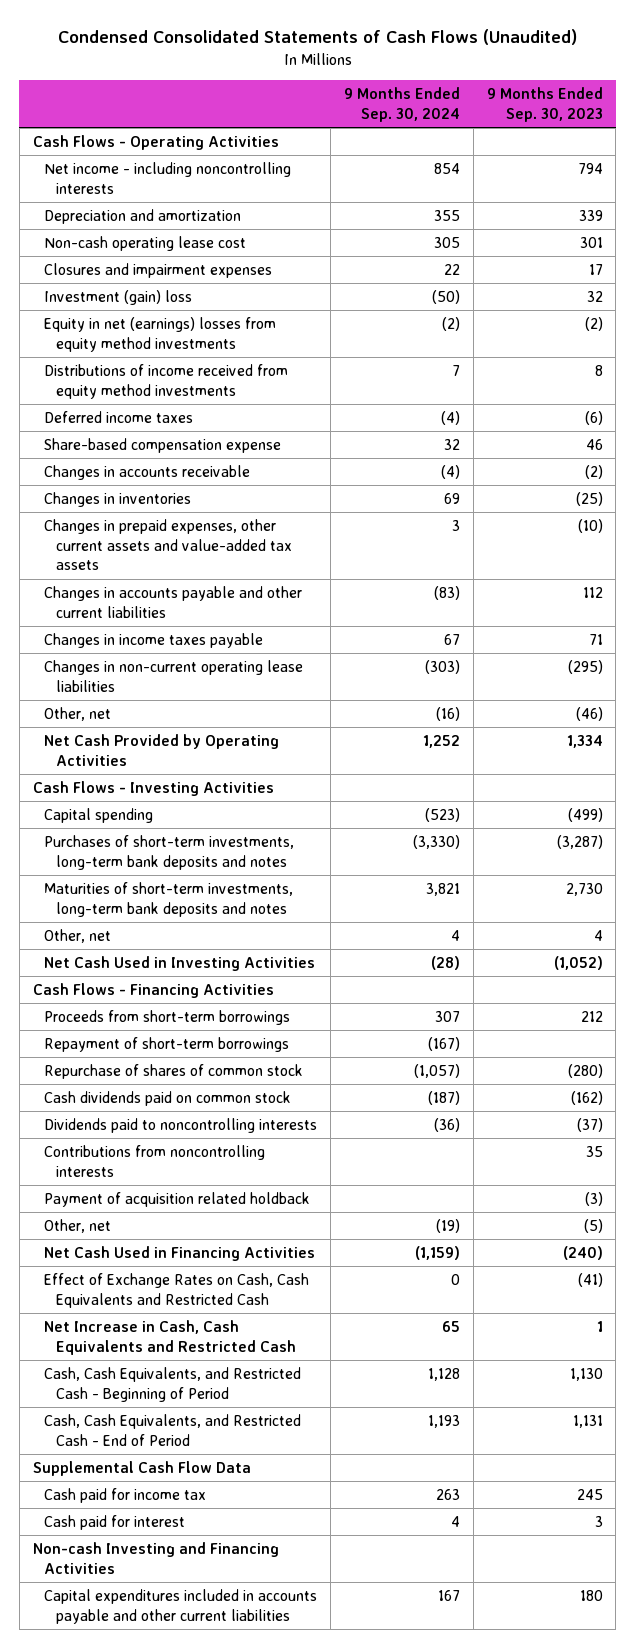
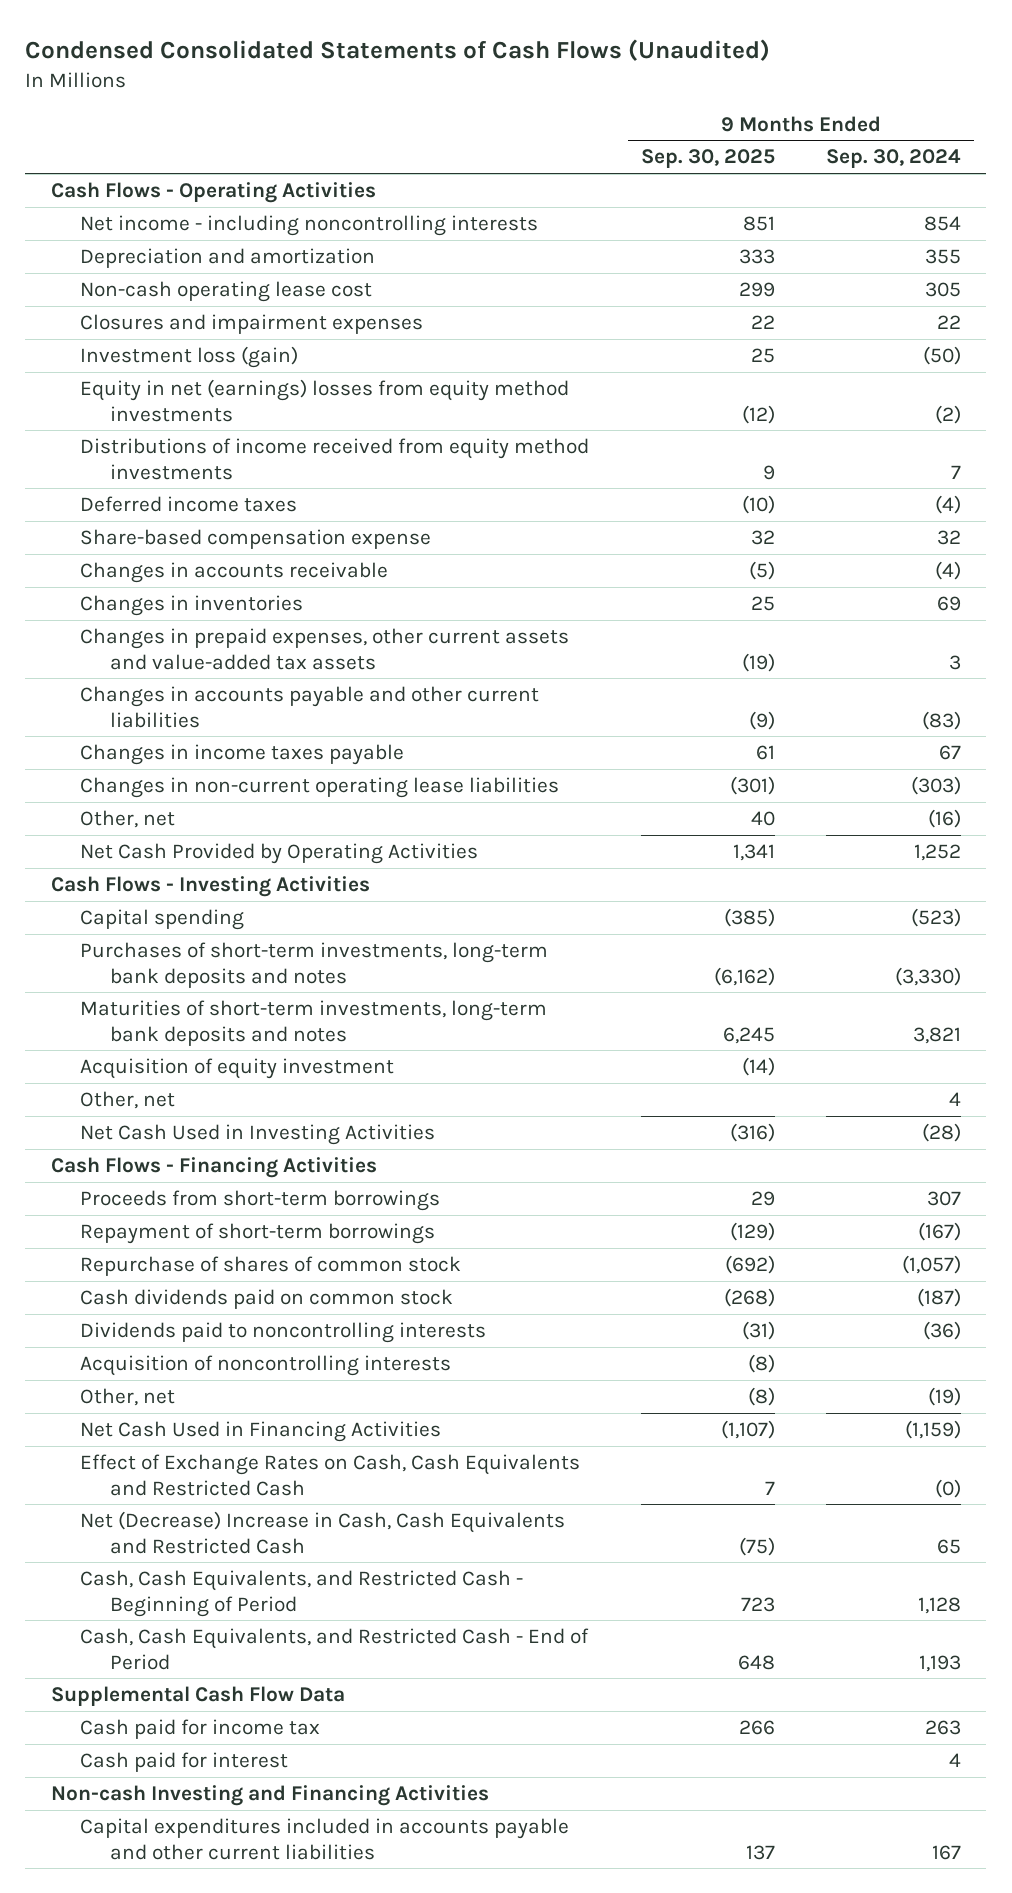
[486,87,603,122] 9 Months Ended Sep. 30, 2023 -> none
none -> [640,149,775,169] Sep. 30, 2025
[44,289,193,305] Investment (gain) loss -> [80,345,299,368] Investment loss (gain)
none -> [80,1057,395,1079] Acquisition of equity investment
[44,1144,266,1177] Contributions from noncontrolling interests -> none
[44,1191,311,1207] Payment of acquisition related holdback -> none
none -> [80,1354,452,1376] Acquisition of noncontrolling interests
[450,1273,460,1285] 0 -> [934,1478,961,1498] (0)
[44,1319,297,1355] Net Increase in Cash, Cash Equivalents and Restricted Cash -> [80,1510,566,1554] Net (Decrease) Increase in Cash, Cash Equivalents and Restricted Cash

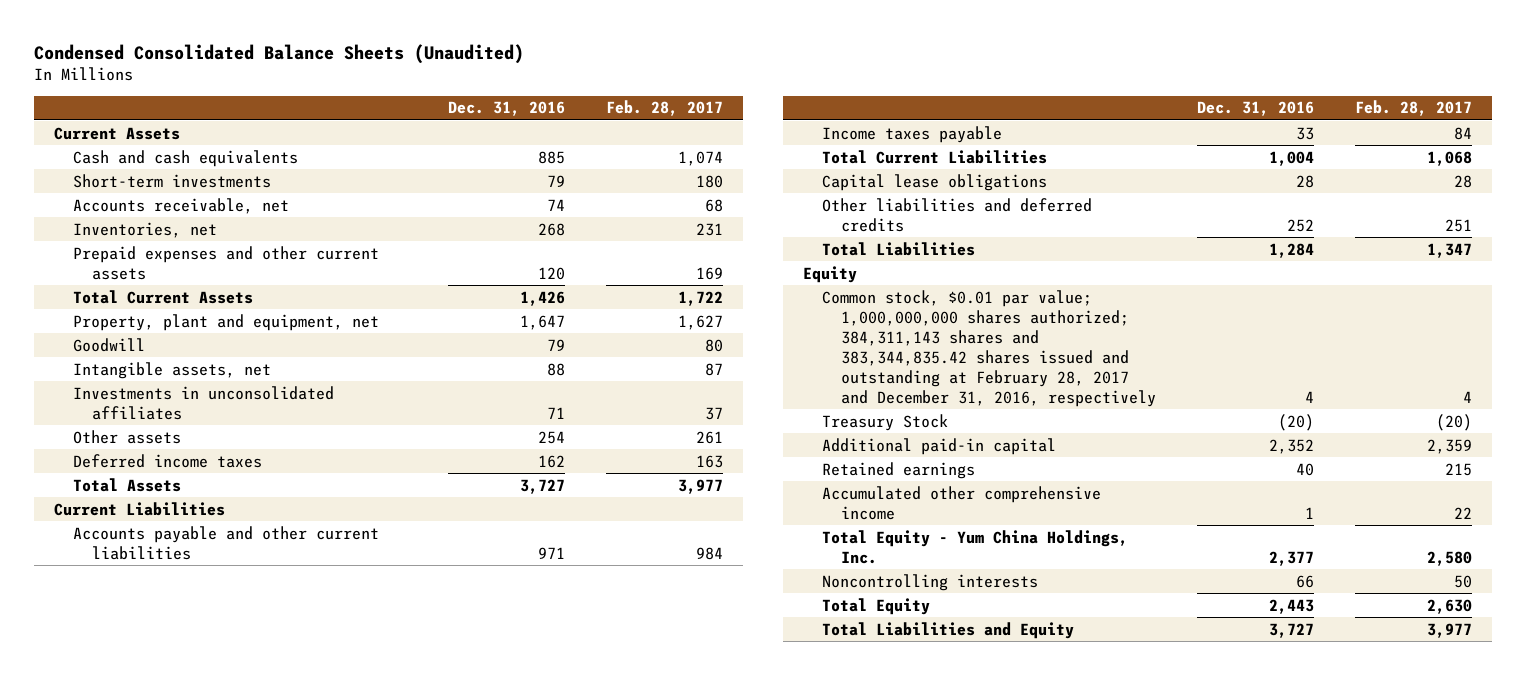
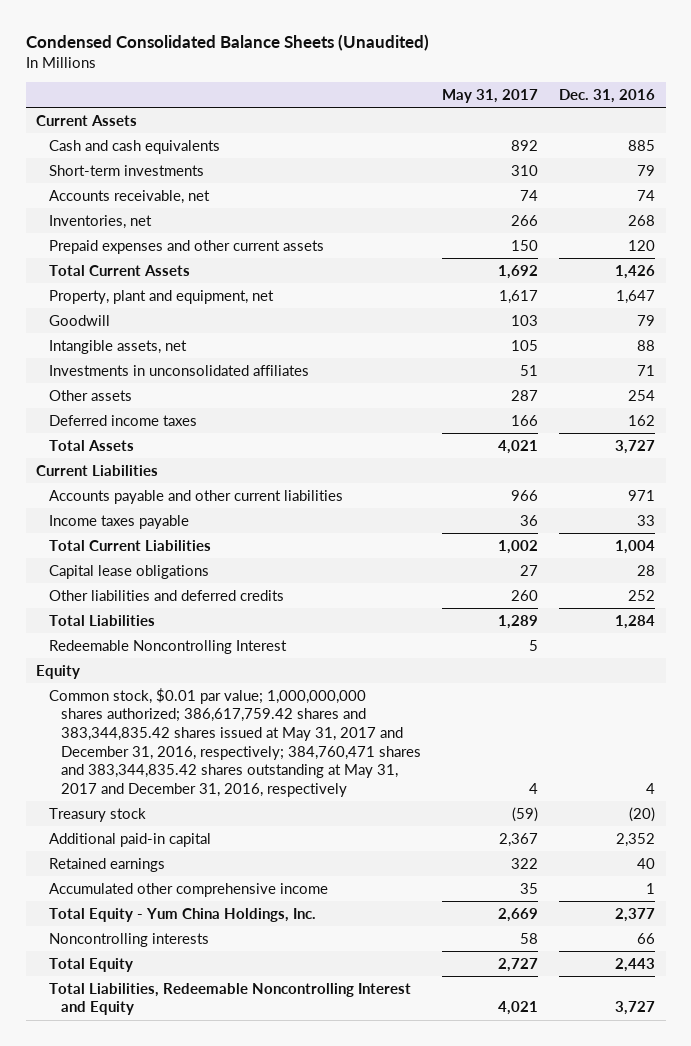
[605,100,723,117] Feb. 28, 2017 -> none
none -> [442,88,539,103] May 31, 2017
none -> [48,639,287,654] Redeemable Noncontrolling Interest
[822,289,1157,407] Common stock, $0.01 par value; 1,000,000,000 shares authorized; 384,311,143 shares and 383,344,835.42 shares issued and outstanding at February 28, 2017 and December 31, 2016, respectively -> [48,687,422,797] Common stock, $0.01 par value; 1,000,000,000 shares authorized; 386,617,759.42 shares and 383,344,835.42 shares issued at May 31, 2017 and December 31, 2016, respectively; 384,760,471 shares and 383,344,835.42 shares outstanding at May 31, 2017 and December 31, 2016, respectively
[822,413,949,431] Treasury Stock -> [48,807,146,822] Treasury stock
[822,621,1075,639] Total Liabilities and Equity -> [48,982,411,1016] Total Liabilities, Redeemable Noncontrolling Interest and Equity

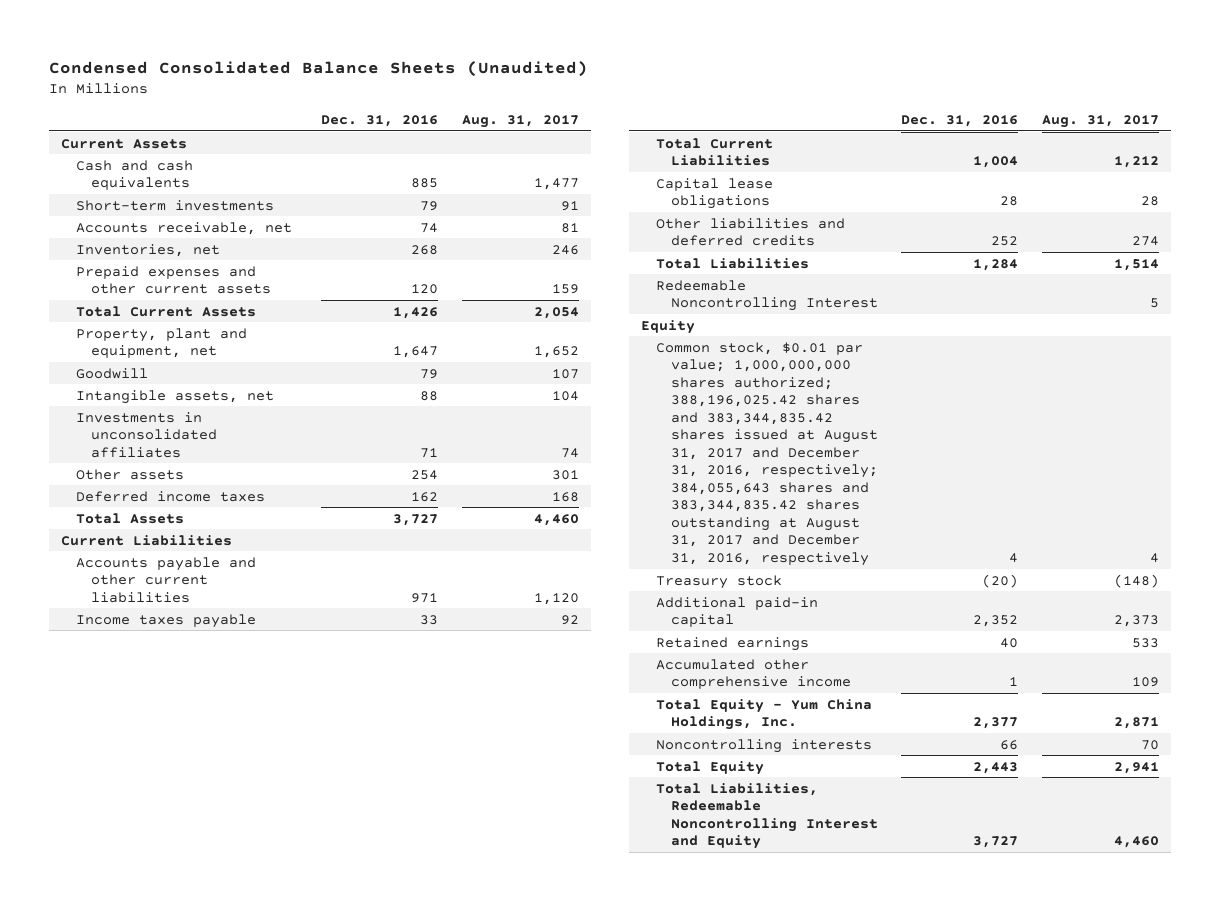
[442,88,539,103] May 31, 2017 -> none
none -> [462,115,580,129] Aug. 31, 2017
[48,687,422,797] Common stock, $0.01 par value; 1,000,000,000 shares authorized; 386,617,759.42 shares and 383,344,835.42 shares issued at May 31, 2017 and December 31, 2016, respectively; 384,760,471 shares and 383,344,835.42 shares outstanding at May 31, 2017 and December 31, 2016, respectively -> [655,341,878,567] Common stock, $0.01 par value; 1,000,000,000 shares authorized; 388,196,025.42 shares and 383,344,835.42 shares issued at August 31, 2017 and December 31, 2016, respectively; 384,055,643 shares and 383,344,835.42 shares outstanding at August 31, 2017 and December 31, 2016, respectively

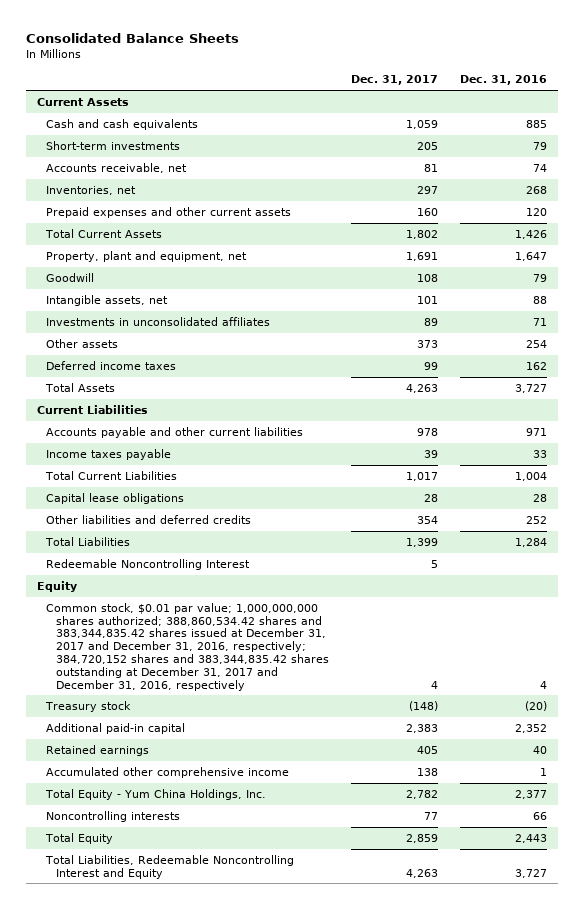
[49,60,589,77] Condensed Consolidated Balance Sheets (Unaudited) -> [25,32,239,43] Consolidated Balance Sheets
[462,115,580,129] Aug. 31, 2017 -> none
none -> [350,75,438,86] Dec. 31, 2017
[655,341,878,567] Common stock, $0.01 par value; 1,000,000,000 shares authorized; 388,196,025.42 shares and 383,344,835.42 shares issued at August 31, 2017 and December 31, 2016, respectively; 384,055,643 shares and 383,344,835.42 shares outstanding at August 31, 2017 and December 31, 2016, respectively -> [46,602,329,691] Common stock, $0.01 par value; 1,000,000,000 shares authorized; 388,860,534.42 shares and 383,344,835.42 shares issued at December 31, 2017 and December 31, 2016, respectively; 384,720,152 shares and 383,344,835.42 shares outstanding at December 31, 2017 and December 31, 2016, respectively

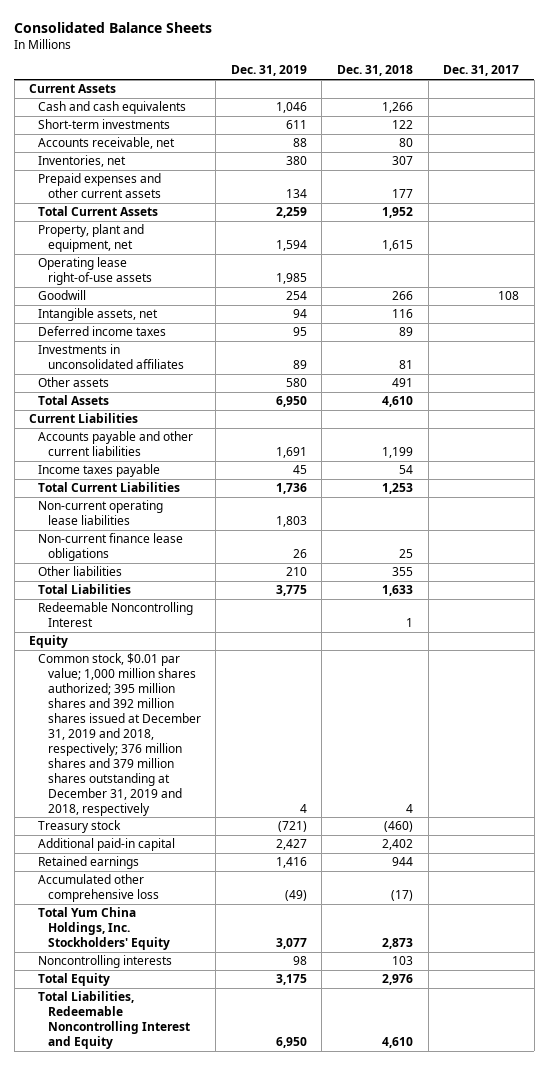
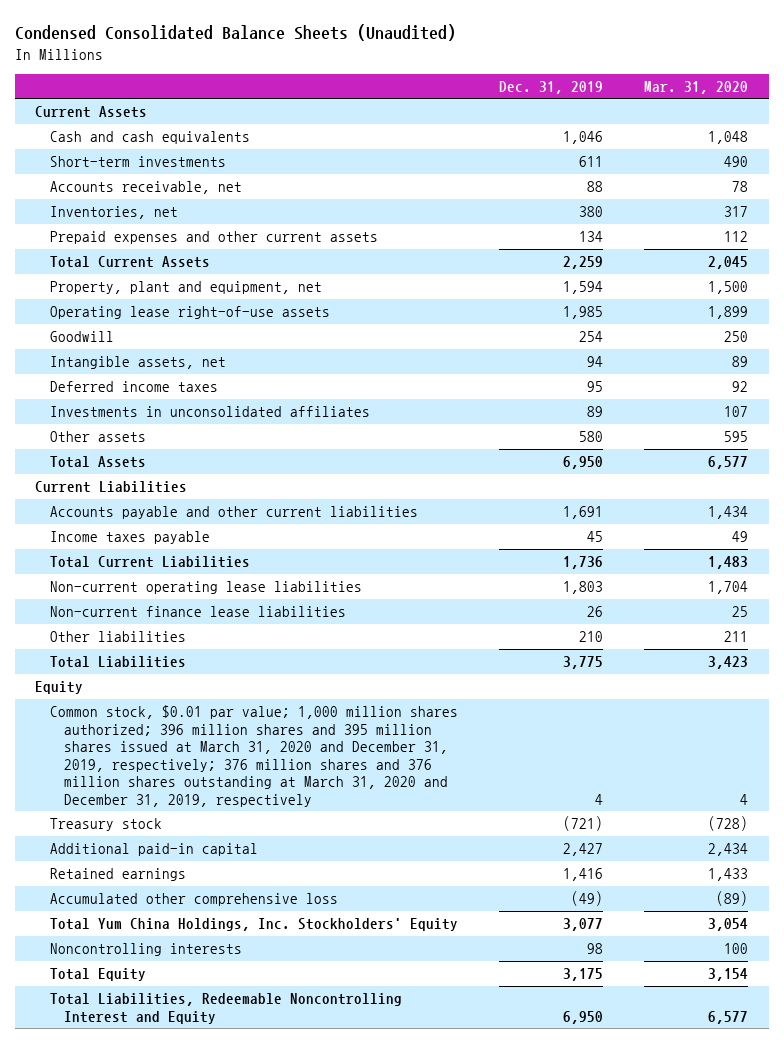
[14,21,213,33] Consolidated Balance Sheets -> [14,24,456,42] Condensed Consolidated Balance Sheets (Unaudited)
[337,65,414,77] Dec. 31, 2018 -> none
[443,65,520,77] Dec. 31, 2017 -> none
none -> [644,80,749,94] Mar. 31, 2020
[38,533,184,562] Non-current finance lease obligations -> [49,606,346,618] Non-current finance lease liabilities
[38,602,194,628] Redeemable Noncontrolling Interest -> none
[38,653,201,816] Common stock, $0.01 par value; 1,000 million shares authorized; 395 million shares and 392 million shares issued at December 31, 2019 and 2018, respectively; 376 million shares and 379 million shares outstanding at December 31, 2019 and 2018, respectively -> [49,705,458,807] Common stock, $0.01 par value; 1,000 million shares authorized; 396 million shares and 395 million shares issued at March 31, 2020 and December 31, 2019, respectively; 376 million shares and 376 million shares outstanding at March 31, 2020 and December 31, 2019, respectively

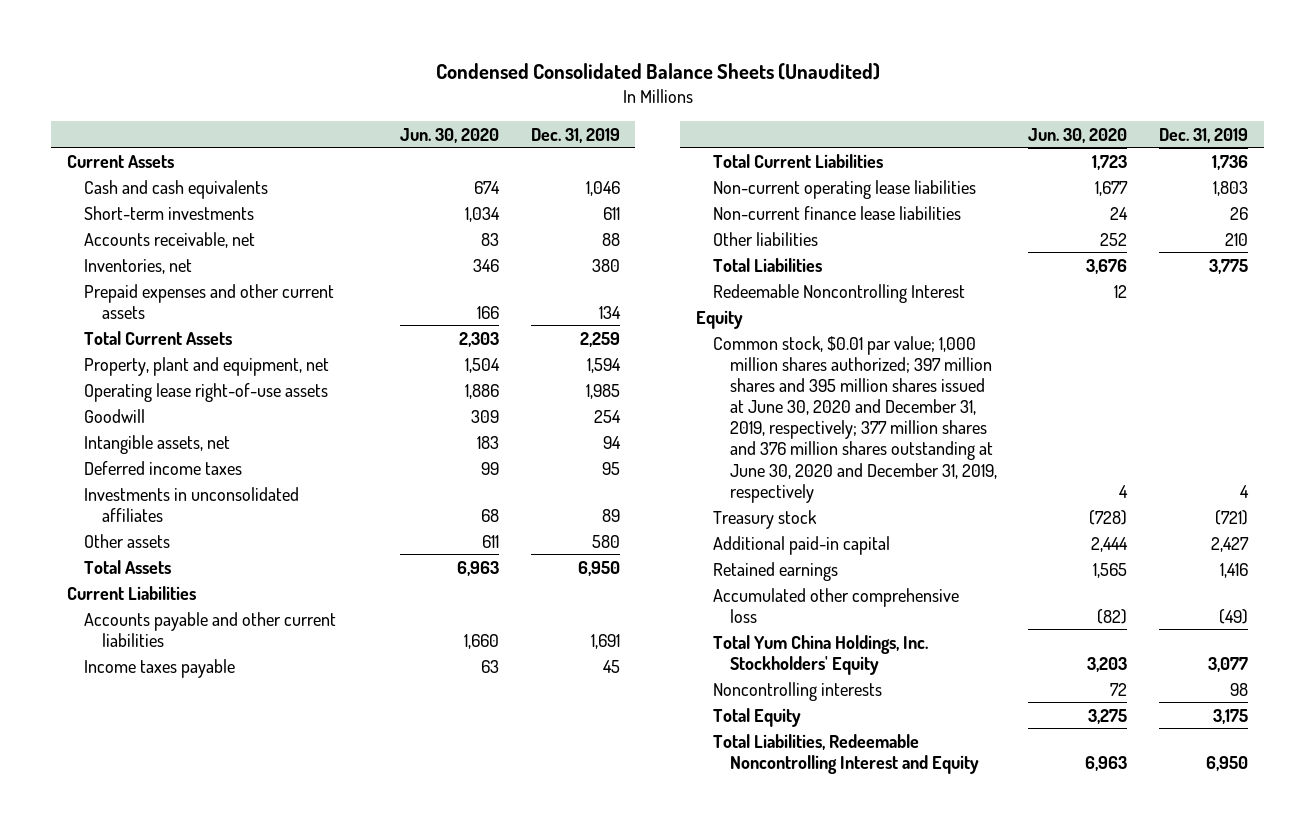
[644,80,749,94] Mar. 31, 2020 -> none
none -> [400,127,500,143] Jun. 30, 2020
none -> [712,283,965,303] Redeemable Noncontrolling Interest
[49,705,458,807] Common stock, $0.01 par value; 1,000 million shares authorized; 396 million shares and 395 million shares issued at March 31, 2020 and December 31, 2019, respectively; 376 million shares and 376 million shares outstanding at March 31, 2020 and December 31, 2019, respectively -> [712,335,998,503] Common stock, $0.01 par value; 1,000 million shares authorized; 397 million shares and 395 million shares issued at June 30, 2020 and December 31, 2019, respectively; 377 million shares and 376 million shares outstanding at June 30, 2020 and December 31, 2019, respectively

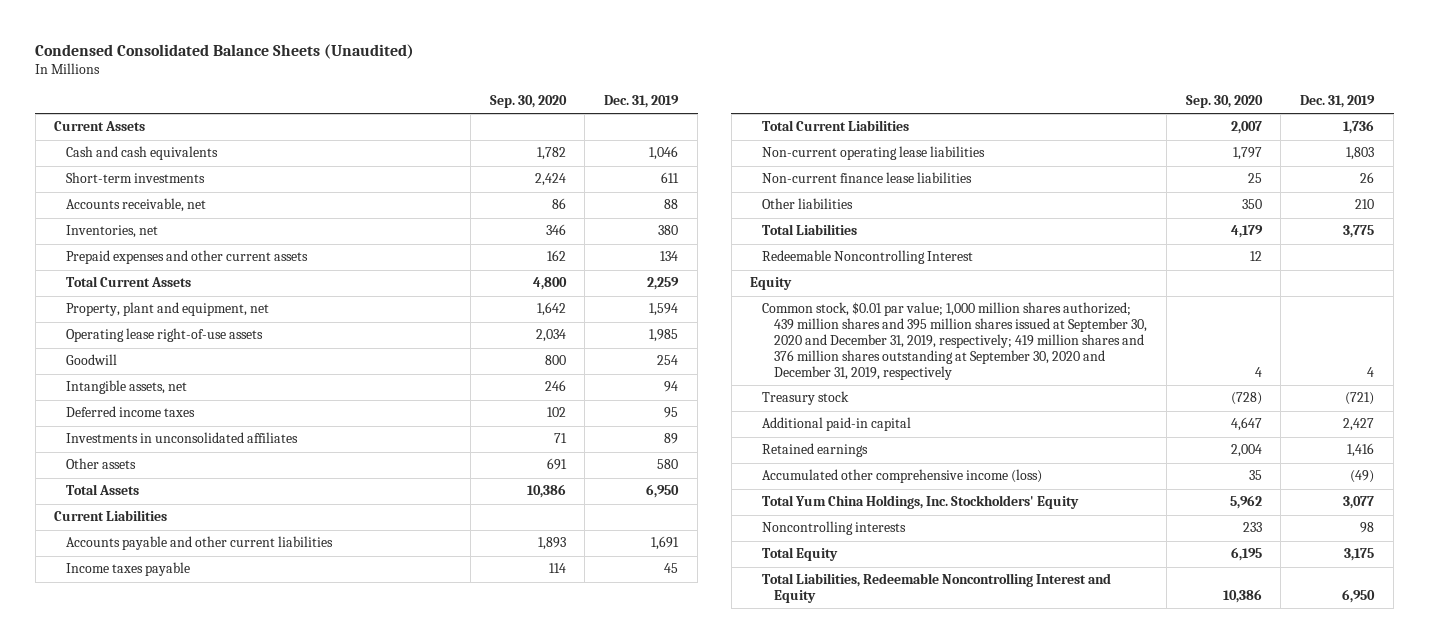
[400,127,500,143] Jun. 30, 2020 -> none
none -> [489,95,567,109] Sep. 30, 2020
[712,335,998,503] Common stock, $0.01 par value; 1,000 million shares authorized; 397 million shares and 395 million shares issued at June 30, 2020 and December 31, 2019, respectively; 377 million shares and 376 million shares outstanding at June 30, 2020 and December 31, 2019, respectively -> [762,302,1148,380] Common stock, $0.01 par value; 1,000 million shares authorized; 439 million shares and 395 million shares issued at September 30, 2020 and December 31, 2019, respectively; 419 million shares and 376 million shares outstanding at September 30, 2020 and December 31, 2019, respectively
[712,587,959,623] Accumulated other comprehensive loss -> [762,469,1043,484] Accumulated other comprehensive income (loss)

